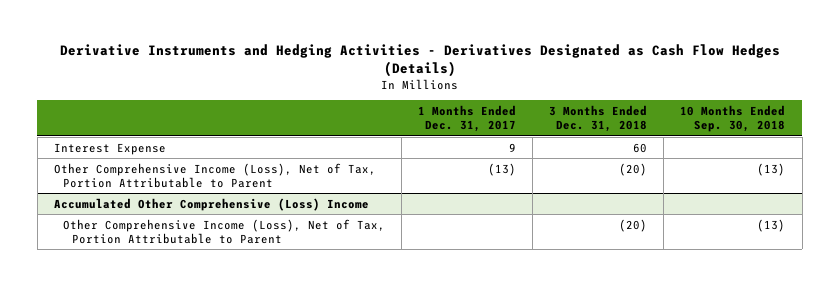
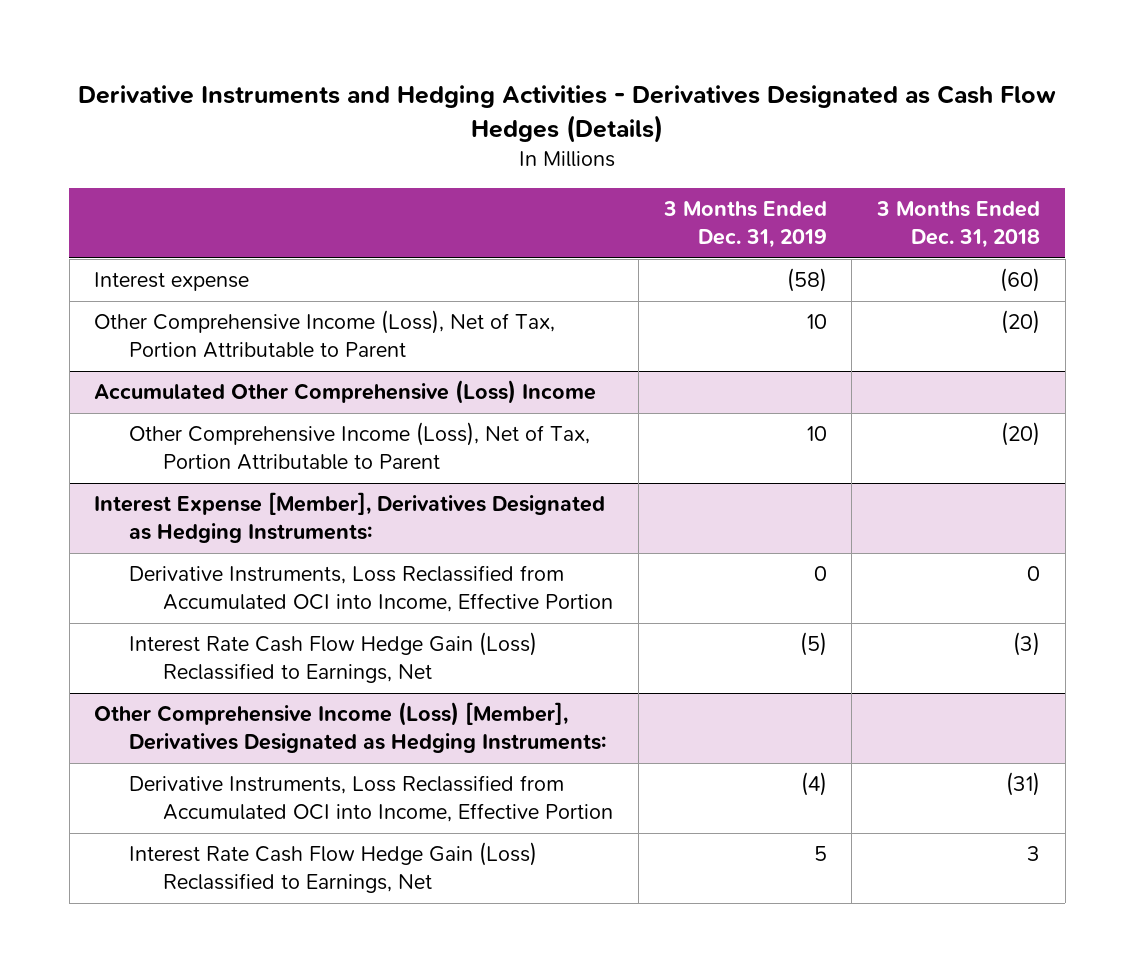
[418,105,517,133] 1 Months Ended Dec. 31, 2017 -> none
[680,105,786,133] 10 Months Ended Sep. 30, 2018 -> none
none -> [662,201,827,248] 3 Months Ended Dec. 31, 2019
[53,142,166,155] Interest Expense -> [94,272,250,292] Interest expense
[633,142,648,153] 60 -> [1000,268,1041,293] (60)
none -> [94,492,606,544] Interest Expense [Member], Derivatives Designated as Hedging Instruments:
none -> [128,565,614,613] Derivative Instruments, Loss Reclassified from Accumulated OCI into Income, Effective Portion
none -> [128,632,537,684] Interest Rate Cash Flow Hedge Gain (Loss) Reclassified to Earnings, Net
none -> [94,702,606,754] Other Comprehensive Income (Loss) [Member], Derivatives Designated as Hedging Instruments:
none -> [128,775,614,823] Derivative Instruments, Loss Reclassified from Accumulated OCI into Income, Effective Portion
none -> [128,842,537,894] Interest Rate Cash Flow Hedge Gain (Loss) Reclassified to Earnings, Net

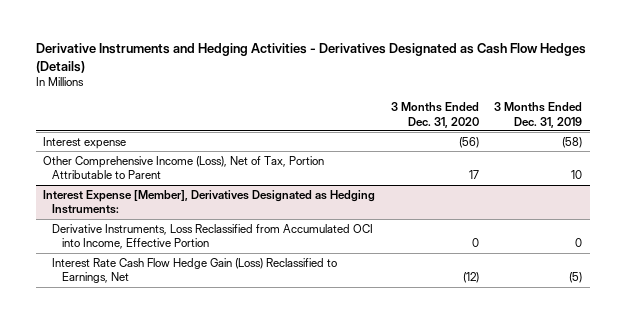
[876,201,1041,248] 3 Months Ended Dec. 31, 2018 -> none
none -> [390,102,479,128] 3 Months Ended Dec. 31, 2020
[94,380,597,405] Accumulated Other Comprehensive (Loss) Income -> none
[128,422,590,471] Other Comprehensive Income (Loss), Net of Tax, Portion Attributable to Parent -> none
[94,702,606,754] Other Comprehensive Income (Loss) [Member], Derivatives Designated as Hedging Instruments: -> none
[128,775,614,823] Derivative Instruments, Loss Reclassified from Accumulated OCI into Income, Effective Portion -> none
[128,842,537,894] Interest Rate Cash Flow Hedge Gain (Loss) Reclassified to Earnings, Net -> none

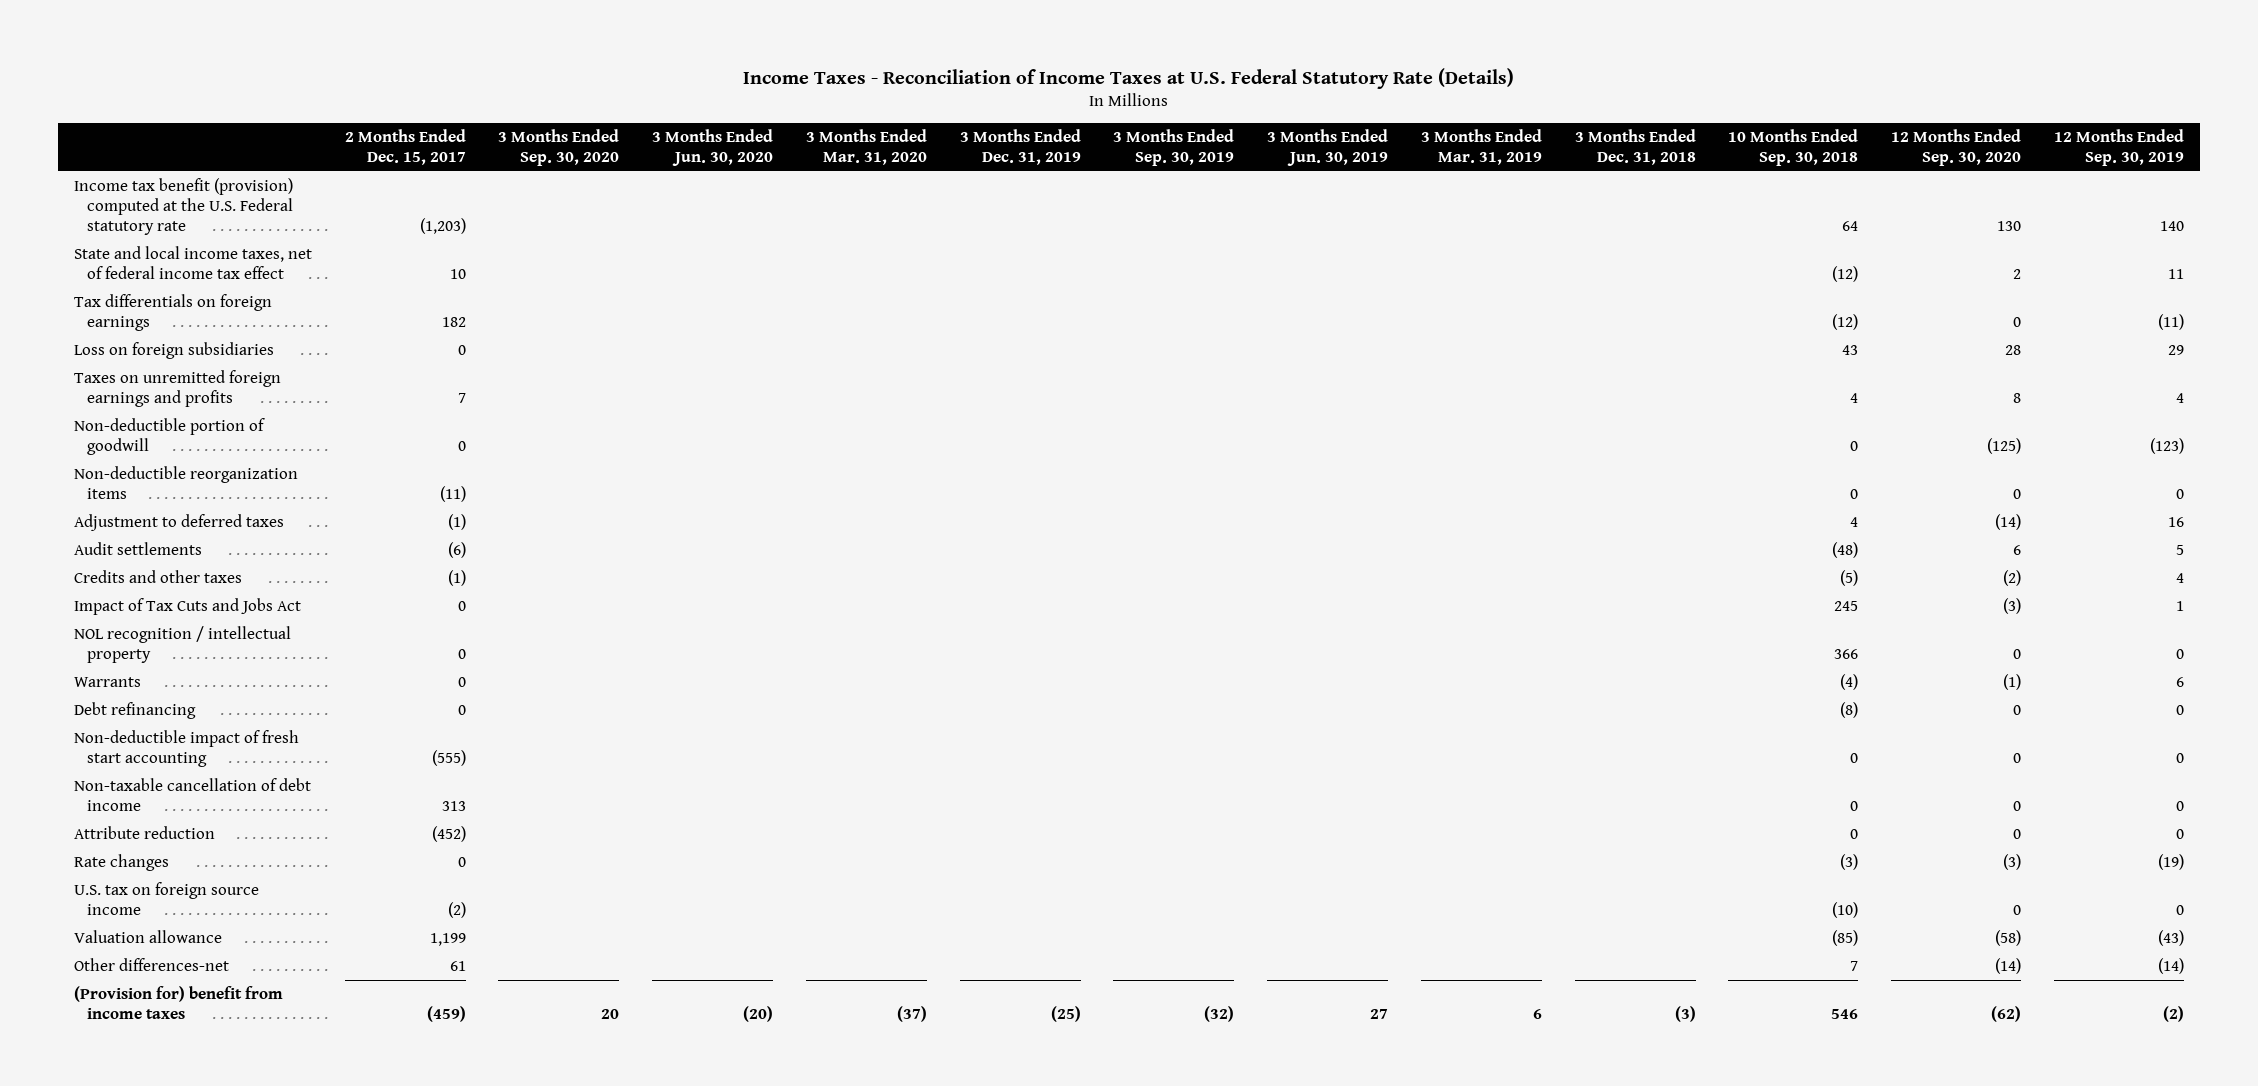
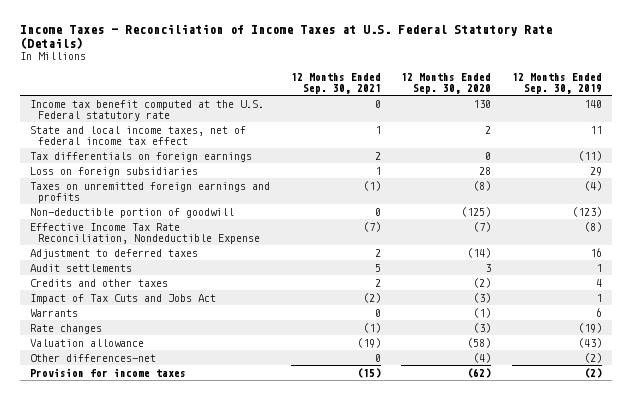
[344,129,466,166] 2 Months Ended Dec. 15, 2017 -> none
[498,129,620,167] 3 Months Ended Sep. 30, 2020 -> none
[652,129,774,167] 3 Months Ended Jun. 30, 2020 -> none
[805,129,927,166] 3 Months Ended Mar. 31, 2020 -> none
[959,129,1081,166] 3 Months Ended Dec. 31, 2019 -> none
[1113,129,1235,167] 3 Months Ended Sep. 30, 2019 -> none
[1267,129,1389,167] 3 Months Ended Jun. 30, 2019 -> none
[1420,129,1542,166] 3 Months Ended Mar. 31, 2019 -> none
[1574,129,1696,166] 3 Months Ended Dec. 31, 2018 -> none
[1728,129,1859,167] 10 Months Ended Sep. 30, 2018 -> none
none -> [290,73,381,95] 12 Months Ended Sep. 30, 2021
[73,178,293,236] Income tax benefit (provision) computed at the U.S. Federal statutory rate -> [30,99,265,121] Income tax benefit computed at the U.S. Federal statutory rate
[2013,393,2022,404] 8 -> [473,180,492,191] (8)
[2175,393,2184,404] 4 -> [583,180,602,191] (4)
[73,466,298,500] Non-deductible reorganization items -> none
none -> [30,222,261,244] Effective Income Tax Rate Reconciliation, Nondeductible Expense
[2013,545,2022,556] 6 -> [485,263,492,272] 3
[2175,545,2184,556] 5 -> [595,263,602,272] 1
[73,626,291,664] NOL recognition / intellectual property -> none
[73,702,196,720] Debt refinancing -> none
[73,730,299,768] Non-deductible impact of fresh start accounting -> none
[73,778,311,812] Non-taxable cancellation of debt income -> none
[73,826,215,840] Attribute reduction -> none
[73,882,259,916] U.S. tax on foreign source income -> none
[1995,958,2022,975] (14) -> [473,352,492,363] (4)
[2157,958,2184,975] (14) -> [583,352,602,363] (2)
[73,986,283,1020] (Provision for) benefit from income taxes -> [30,367,187,377] Provision for income taxes

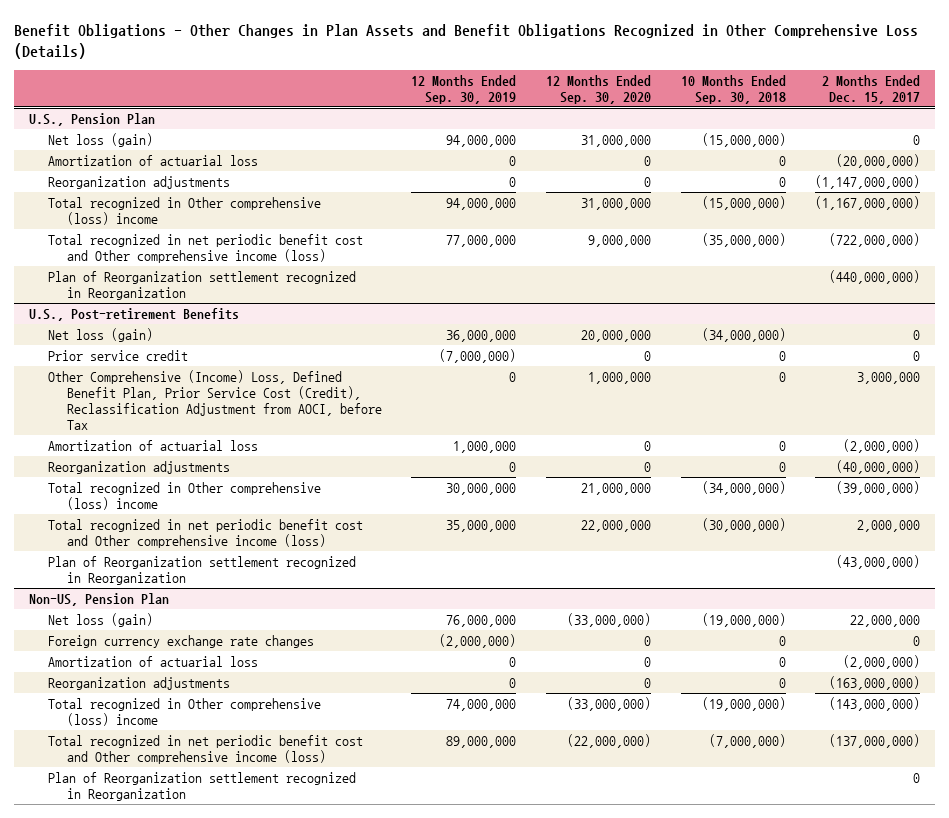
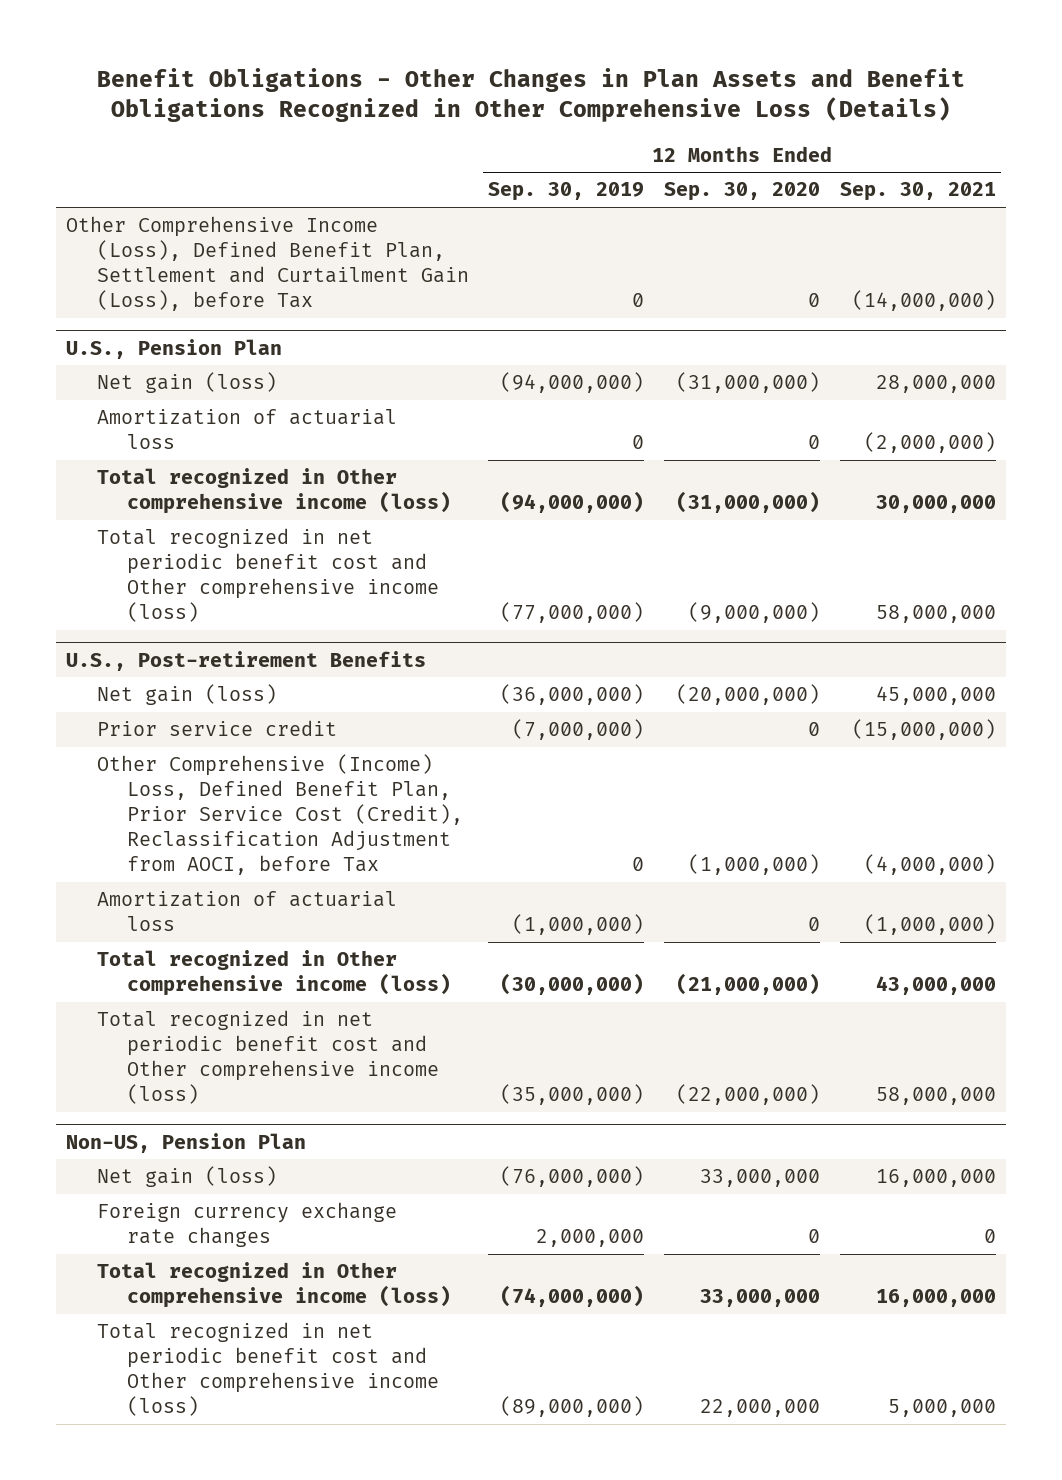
[680,74,786,104] 10 Months Ended Sep. 30, 2018 -> none
[822,74,921,104] 2 Months Ended Dec. 15, 2017 -> none
none -> [839,182,996,202] Sep. 30, 2021
none -> [66,216,469,312] Other Comprehensive Income (Loss), Defined Benefit Plan, Settlement and Curtailment Gain (Loss), before Tax
[47,132,153,147] Net loss (gain) -> [96,372,277,394] Net gain (loss)
[446,134,517,147] 94,000,000 -> [500,372,645,394] (94,000,000)
[581,134,652,147] 31,000,000 -> [675,372,820,394] (31,000,000)
[47,175,230,189] Reorganization adjustments -> none
[47,270,356,300] Plan of Reorganization settlement recognized in Reorganization -> none
[47,196,321,225] Total recognized in Other comprehensive (loss) income -> [96,468,451,515] Total recognized in Other comprehensive income (loss)
[446,197,517,210] 94,000,000 -> [500,491,645,514] (94,000,000)
[581,197,652,210] 31,000,000 -> [675,491,820,514] (31,000,000)
[446,234,517,247] 77,000,000 -> [500,602,645,624] (77,000,000)
[588,234,652,247] 9,000,000 -> [687,602,820,624] (9,000,000)
[47,327,153,342] Net loss (gain) -> [96,684,277,706] Net gain (loss)
[446,329,517,342] 36,000,000 -> [500,684,645,706] (36,000,000)
[581,329,652,342] 20,000,000 -> [675,684,820,706] (20,000,000)
[47,460,230,474] Reorganization adjustments -> none
[47,555,356,585] Plan of Reorganization settlement recognized in Reorganization -> none
[588,371,652,384] 1,000,000 -> [687,854,820,876] (1,000,000)
[453,440,517,453] 1,000,000 -> [512,914,645,936] (1,000,000)
[47,481,321,510] Total recognized in Other comprehensive (loss) income -> [96,950,451,997] Total recognized in Other comprehensive income (loss)
[446,482,517,495] 30,000,000 -> [500,973,645,996] (30,000,000)
[581,482,652,495] 21,000,000 -> [675,973,820,996] (21,000,000)
[446,519,517,532] 35,000,000 -> [500,1084,645,1106] (35,000,000)
[581,519,652,532] 22,000,000 -> [675,1084,820,1106] (22,000,000)
[47,655,258,667] Amortization of actuarial loss -> none
[47,676,230,690] Reorganization adjustments -> none
[47,771,356,801] Plan of Reorganization settlement recognized in Reorganization -> none
[47,612,153,627] Net loss (gain) -> [96,1166,277,1188] Net gain (loss)
[446,614,517,627] 76,000,000 -> [500,1166,645,1188] (76,000,000)
[567,612,652,627] (33,000,000) -> [699,1169,820,1188] 33,000,000
[439,633,517,648] (2,000,000) -> [536,1229,645,1248] 2,000,000
[47,697,321,726] Total recognized in Other comprehensive (loss) income -> [96,1262,451,1309] Total recognized in Other comprehensive income (loss)
[446,698,517,711] 74,000,000 -> [500,1285,645,1308] (74,000,000)
[567,696,652,711] (33,000,000) -> [699,1289,820,1308] 33,000,000
[446,735,517,748] 89,000,000 -> [500,1396,645,1418] (89,000,000)
[567,733,652,748] (22,000,000) -> [699,1399,820,1418] 22,000,000

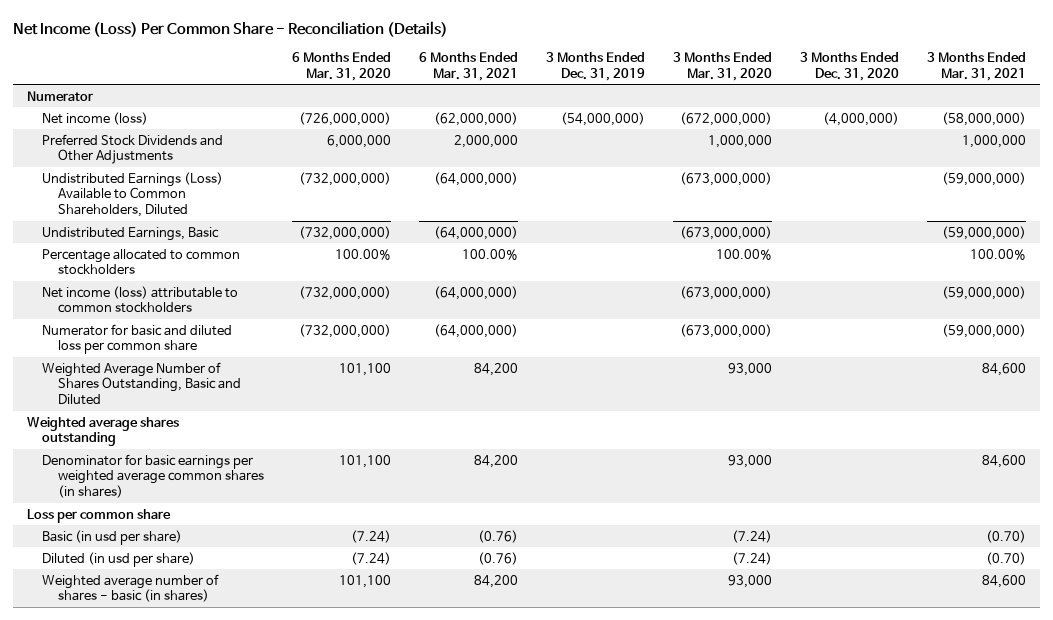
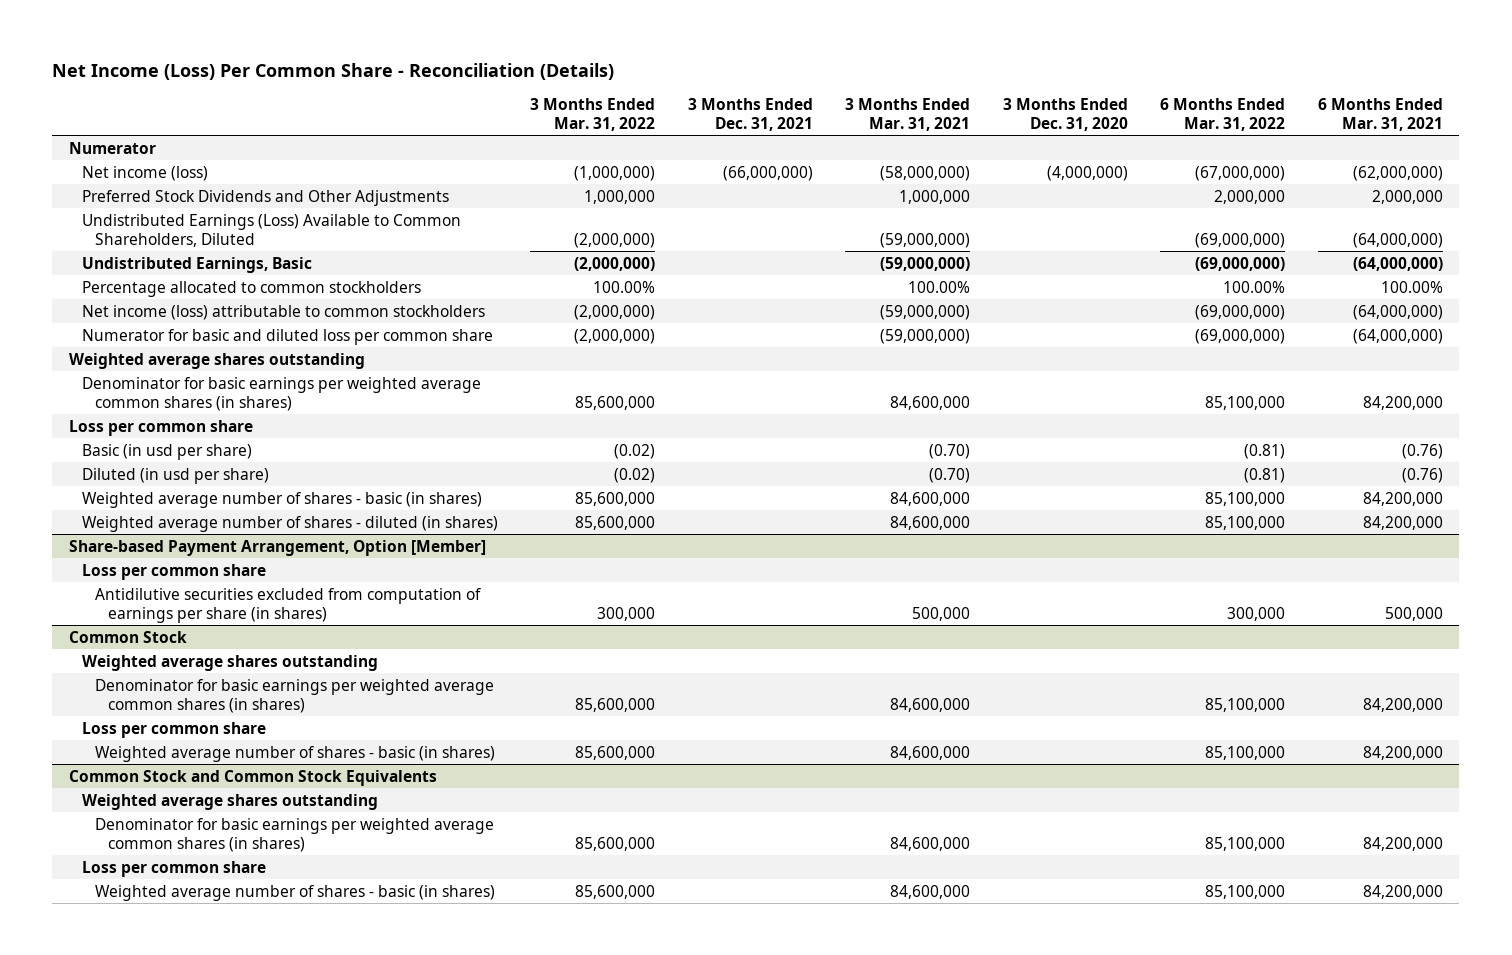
[291,52,391,81] 6 Months Ended Mar. 31, 2020 -> none
[545,52,645,81] 3 Months Ended Dec. 31, 2019 -> none
[672,52,772,81] 3 Months Ended Mar. 31, 2020 -> none
none -> [530,97,656,131] 3 Months Ended Mar. 31, 2022
none -> [687,97,813,131] 3 Months Ended Dec. 31, 2021
none -> [1160,97,1286,131] 6 Months Ended Mar. 31, 2022
[42,361,241,406] Weighted Average Number of Shares Outstanding, Basic and Diluted -> none
[473,454,518,468] 84,200 -> [1362,395,1443,410] 84,200,000
[981,454,1026,468] 84,600 -> [890,395,971,410] 84,600,000
[473,574,518,588] 84,200 -> [1362,491,1443,506] 84,200,000
[981,574,1026,588] 84,600 -> [890,491,971,506] 84,600,000
none -> [81,515,498,532] Weighted average number of shares - diluted (in shares)
none -> [68,539,486,556] Share-based Payment Arrangement, Option [Member]
none -> [81,563,266,580] Loss per common share
none -> [94,587,481,623] Antidilutive securities excluded from computation of earnings per share (in shares)
none -> [68,630,187,643] Common Stock
none -> [81,654,378,671] Weighted average shares outstanding
none -> [94,678,494,713] Denominator for basic earnings per weighted average common shares (in shares)
none -> [81,721,266,738] Loss per common share
none -> [94,745,495,762] Weighted average number of shares - basic (in shares)
none -> [68,769,437,786] Common Stock and Common Stock Equivalents
none -> [81,793,378,810] Weighted average shares outstanding
none -> [94,817,494,852] Denominator for basic earnings per weighted average common shares (in shares)
none -> [81,860,266,877] Loss per common share
none -> [94,884,495,901] Weighted average number of shares - basic (in shares)

